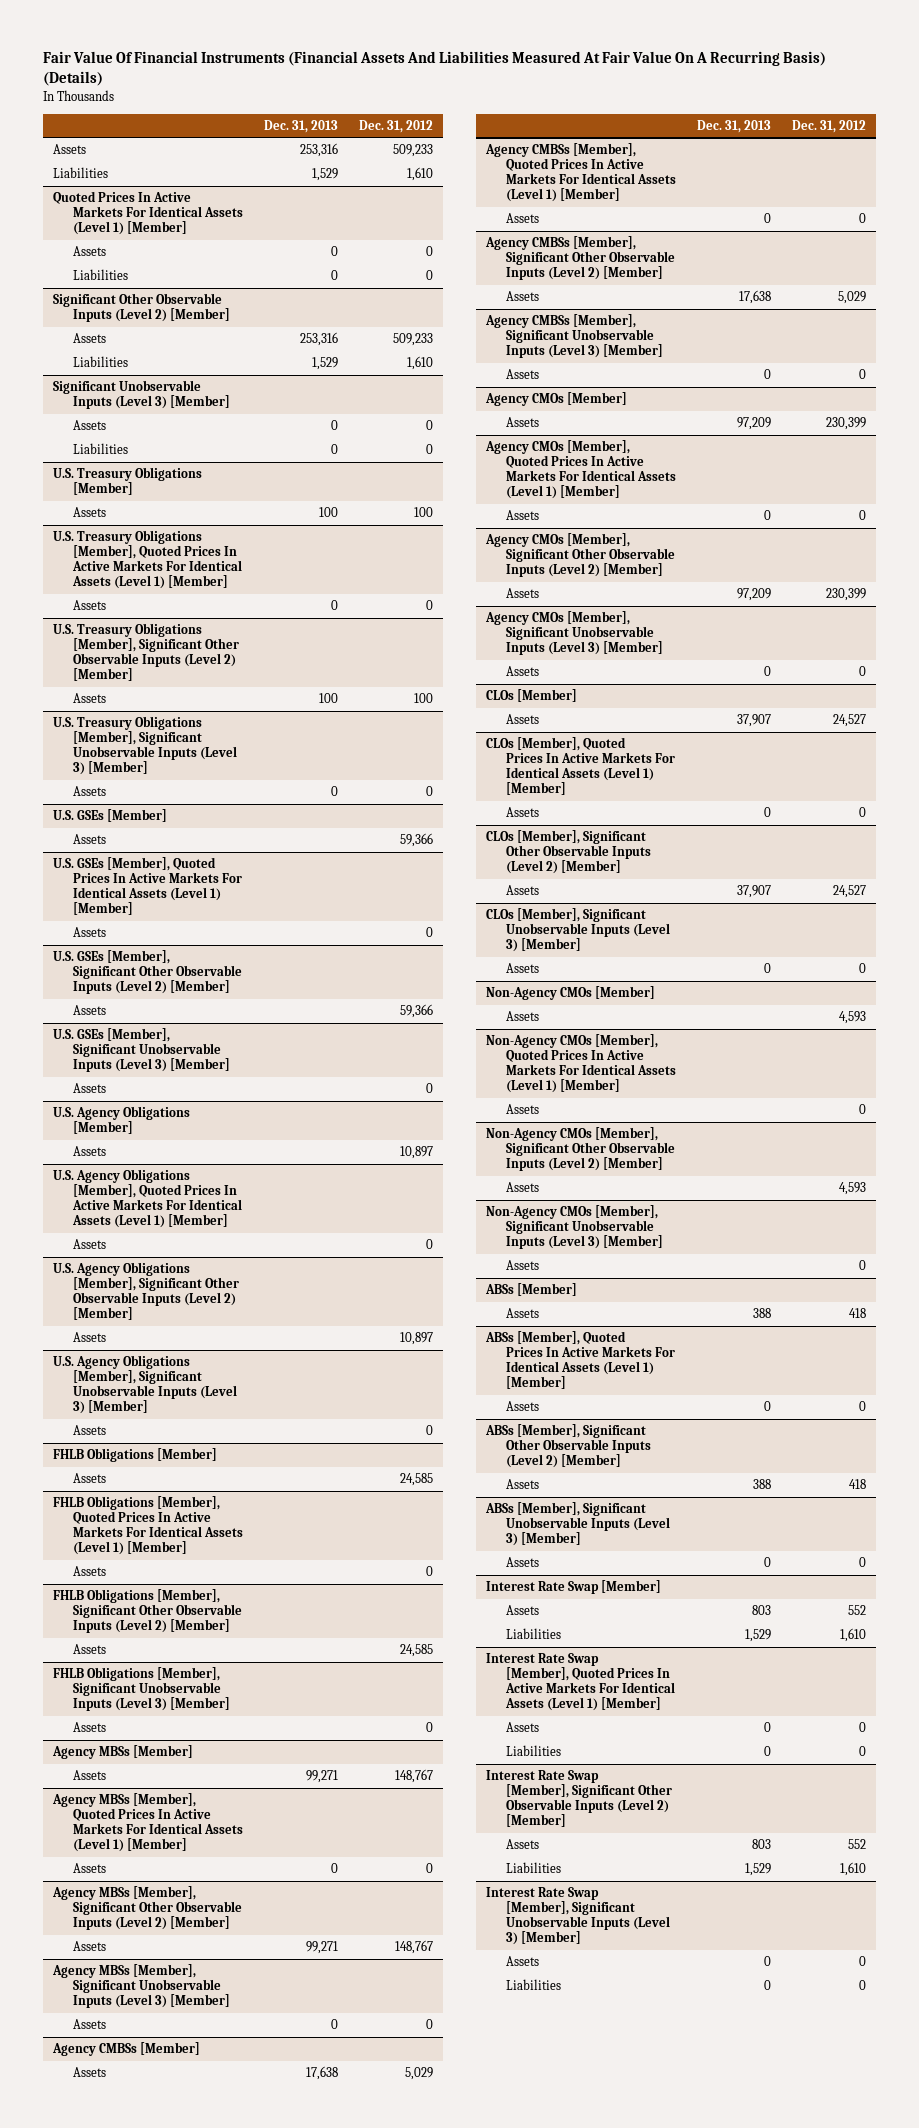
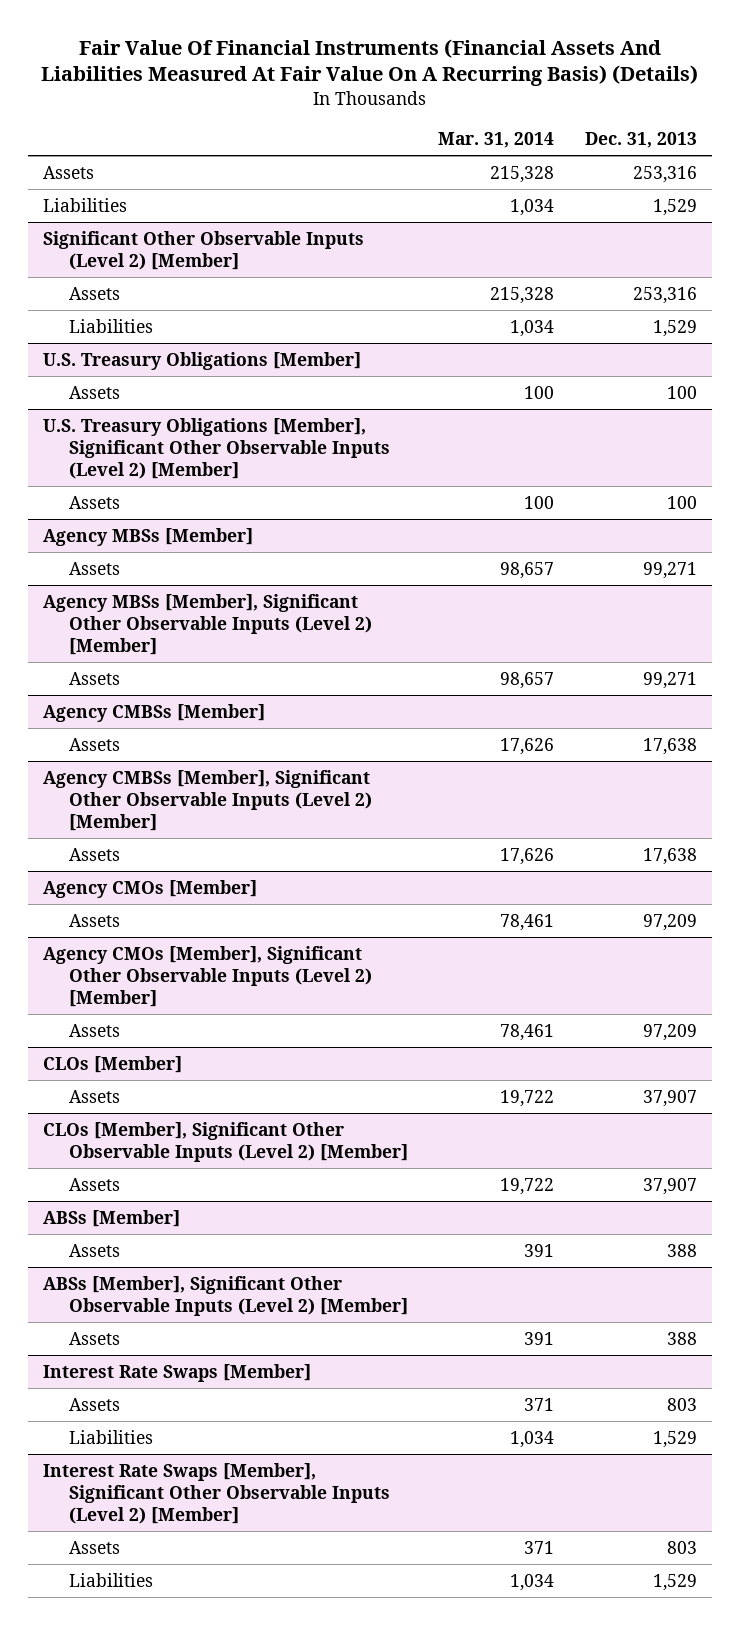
[358,119,433,133] Dec. 31, 2012 -> none
none -> [438,131,555,148] Mar. 31, 2014
[53,191,244,236] Quoted Prices In Active Markets For Identical Assets (Level 1) [Member] -> none
[73,246,107,257] Assets -> none
[73,269,129,281] Liabilities -> none
[53,380,231,410] Significant Unobservable Inputs (Level 3) [Member] -> none
[73,420,107,431] Assets -> none
[73,443,129,455] Liabilities -> none
[53,530,243,590] U.S. Treasury Obligations [Member], Quoted Prices In Active Markets For Identical Assets (Level 1) [Member] -> none
[73,600,107,611] Assets -> none
[53,716,238,776] U.S. Treasury Obligations [Member], Significant Unobservable Inputs (Level 3) [Member] -> none
[73,786,107,797] Assets -> none
[53,809,168,823] U.S. GSEs [Member] -> none
[73,834,107,845] Assets -> none
[53,857,243,916] U.S. GSEs [Member], Quoted Prices In Active Markets For Identical Assets (Level 1) [Member] -> none
[73,927,107,938] Assets -> none
[53,950,243,995] U.S. GSEs [Member], Significant Other Observable Inputs (Level 2) [Member] -> none
[73,1005,107,1016] Assets -> none
[53,1028,231,1073] U.S. GSEs [Member], Significant Unobservable Inputs (Level 3) [Member] -> none
[73,1083,107,1094] Assets -> none
[53,1106,191,1135] U.S. Agency Obligations [Member] -> none
[73,1146,107,1157] Assets -> none
[53,1169,243,1229] U.S. Agency Obligations [Member], Quoted Prices In Active Markets For Identical Assets (Level 1) [Member] -> none
[73,1239,107,1250] Assets -> none
[53,1262,240,1321] U.S. Agency Obligations [Member], Significant Other Observable Inputs (Level 2) [Member] -> none
[73,1332,107,1343] Assets -> none
[53,1355,238,1415] U.S. Agency Obligations [Member], Significant Unobservable Inputs (Level 3) [Member] -> none
[73,1425,107,1436] Assets -> none
[53,1448,218,1463] FHLB Obligations [Member] -> none
[73,1473,107,1484] Assets -> none
[53,1496,244,1556] FHLB Obligations [Member], Quoted Prices In Active Markets For Identical Assets (Level 1) [Member] -> none
[73,1566,107,1577] Assets -> none
[53,1589,243,1634] FHLB Obligations [Member], Significant Other Observable Inputs (Level 2) [Member] -> none
[73,1644,107,1655] Assets -> none
[53,1667,231,1712] FHLB Obligations [Member], Significant Unobservable Inputs (Level 3) [Member] -> none
[73,1722,107,1733] Assets -> none
[52,1793,244,1853] Agency MBSs [Member], Quoted Prices In Active Markets For Identical Assets (Level 1) [Member] -> none
[73,1863,107,1874] Assets -> none
[52,1964,231,2009] Agency MBSs [Member], Significant Unobservable Inputs (Level 3) [Member] -> none
[73,2019,107,2030] Assets -> none
[485,143,677,203] Agency CMBSs [Member], Quoted Prices In Active Markets For Identical Assets (Level 1) [Member] -> none
[506,213,540,224] Assets -> none
[485,314,664,359] Agency CMBSs [Member], Significant Unobservable Inputs (Level 3) [Member] -> none
[506,369,540,380] Assets -> none
[485,440,677,500] Agency CMOs [Member], Quoted Prices In Active Markets For Identical Assets (Level 1) [Member] -> none
[506,510,540,521] Assets -> none
[485,611,664,656] Agency CMOs [Member], Significant Unobservable Inputs (Level 3) [Member] -> none
[506,666,540,677] Assets -> none
[486,737,676,796] CLOs [Member], Quoted Prices In Active Markets For Identical Assets (Level 1) [Member] -> none
[506,807,540,818] Assets -> none
[486,908,671,953] CLOs [Member], Significant Unobservable Inputs (Level 3) [Member] -> none
[506,963,540,974] Assets -> none
[486,986,656,1001] Non-Agency CMOs [Member] -> none
[506,1011,540,1022] Assets -> none
[486,1034,677,1094] Non-Agency CMOs [Member], Quoted Prices In Active Markets For Identical Assets (Level 1) [Member] -> none
[506,1104,540,1115] Assets -> none
[486,1127,676,1172] Non-Agency CMOs [Member], Significant Other Observable Inputs (Level 2) [Member] -> none
[506,1182,540,1193] Assets -> none
[486,1205,664,1250] Non-Agency CMOs [Member], Significant Unobservable Inputs (Level 3) [Member] -> none
[506,1260,540,1271] Assets -> none
[485,1331,676,1390] ABSs [Member], Quoted Prices In Active Markets For Identical Assets (Level 1) [Member] -> none
[506,1401,540,1412] Assets -> none
[485,1502,671,1547] ABSs [Member], Significant Unobservable Inputs (Level 3) [Member] -> none
[506,1557,540,1568] Assets -> none
[486,1580,662,1595] Interest Rate Swap [Member] -> [43,1363,312,1382] Interest Rate Swaps [Member]
[486,1653,676,1712] Interest Rate Swap [Member], Quoted Prices In Active Markets For Identical Assets (Level 1) [Member] -> none
[506,1722,540,1733] Assets -> none
[506,1745,562,1757] Liabilities -> none
[486,1770,673,1828] Interest Rate Swap [Member], Significant Other Observable Inputs (Level 2) [Member] -> [43,1462,390,1524] Interest Rate Swaps [Member], Significant Other Observable Inputs (Level 2) [Member]
[486,1887,671,1946] Interest Rate Swap [Member], Significant Unobservable Inputs (Level 3) [Member] -> none
[506,1956,540,1967] Assets -> none
[506,1979,562,1991] Liabilities -> none

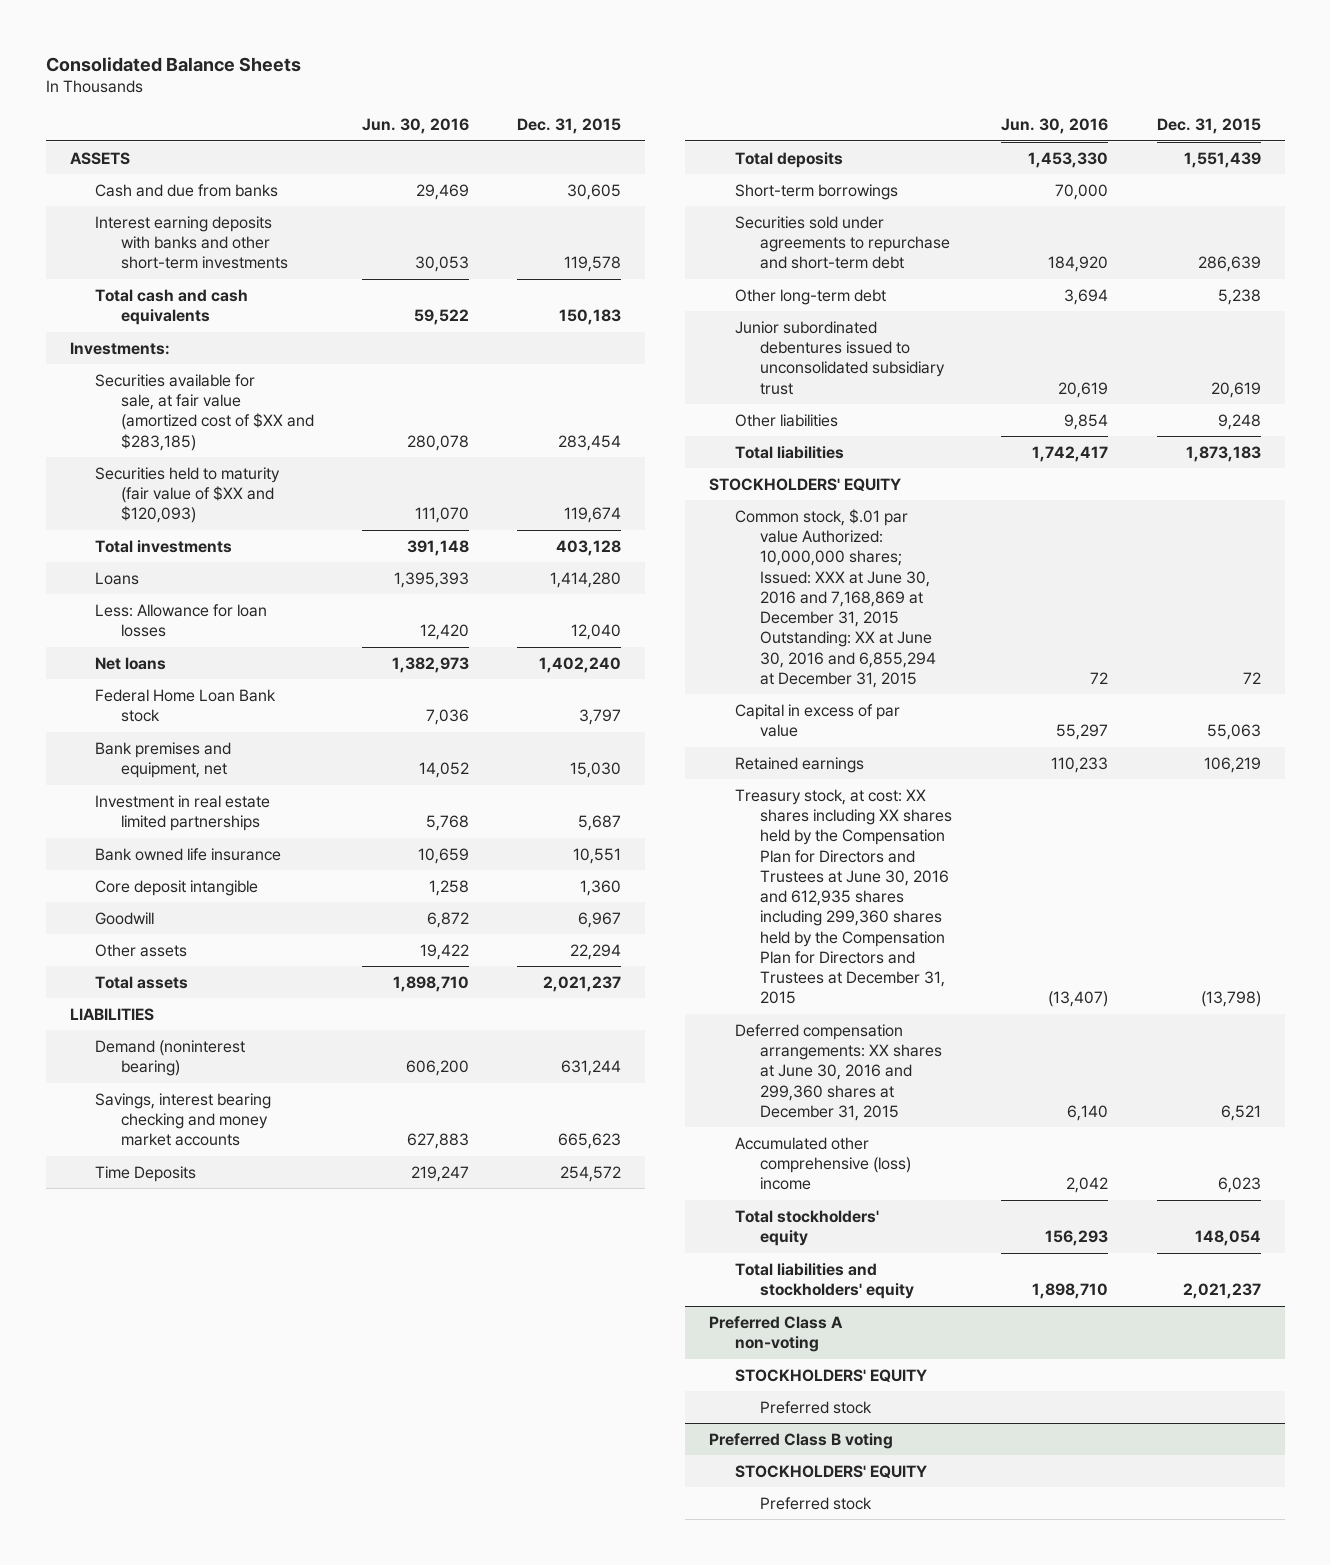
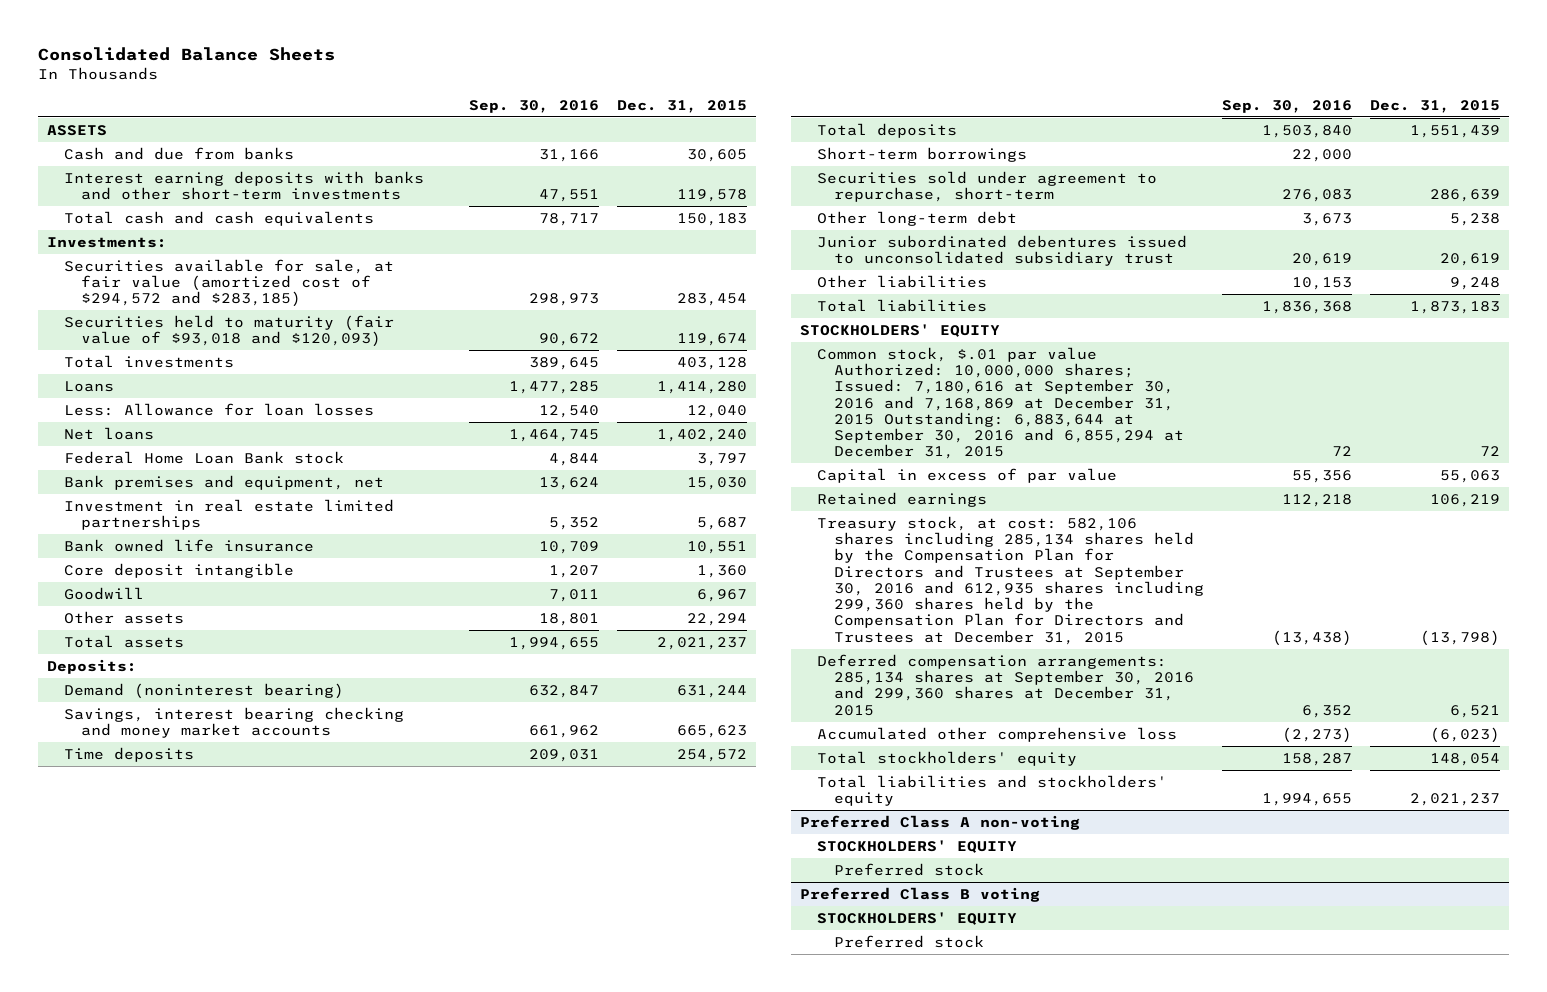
[361,118,469,135] Jun. 30, 2016 -> none
none -> [468,99,599,113] Sep. 30, 2016
[95,373,314,451] Securities available for sale, at fair value (amortized cost of $XX and $283,185) -> [63,258,394,308] Securities available for sale, at fair value (amortized cost of $294,572 and $283,185)
[95,466,281,524] Securities held to maturity (fair value of $XX and $120,093) -> [63,314,394,348] Securities held to maturity (fair value of $93,018 and $120,093)
[69,1007,154,1021] LIABILITIES -> none
none -> [47,658,138,674] Deposits:
[95,1165,197,1182] Time Deposits -> [63,746,194,762] Time deposits
[734,215,951,270] Securities sold under agreements to repurchase and short-term debt -> [816,170,1157,203] Securities sold under agreement to repurchase, short-term
[734,508,937,688] Common stock, $.01 par value Authorized: 10,000,000 shares; Issued: XXX at June 30, 2016 and 7,168,869 at December 31, 2015 Outstanding: XX at June 30, 2016 and 6,855,294 at December 31, 2015 -> [816,346,1184,460] Common stock, $.01 par value Authorized: 10,000,000 shares; Issued: 7,180,616 at September 30, 2016 and 7,168,869 at December 31, 2015 Outstanding: 6,883,644 at September 30, 2016 and 6,855,294 at December 31, 2015
[734,788,953,1005] Treasury stock, at cost: XX shares including XX shares held by the Compensation Plan for Directors and Trustees at June 30, 2016 and 612,935 shares including 299,360 shares held by the Compensation Plan for Directors and Trustees at December 31, 2015 -> [816,515,1204,645] Treasury stock, at cost: 582,106 shares including 285,134 shares held by the Compensation Plan for Directors and Trustees at September 30, 2016 and 612,935 shares including 299,360 shares held by the Compensation Plan for Directors and Trustees at December 31, 2015
[734,1023,943,1121] Deferred compensation arrangements: XX shares at June 30, 2016 and 299,360 shares at December 31, 2015 -> [816,653,1194,716] Deferred compensation arrangements: 285,134 shares at September 30, 2016 and 299,360 shares at December 31, 2015
[734,1136,912,1191] Accumulated other comprehensive (loss) income -> [816,726,1177,742] Accumulated other comprehensive loss
[1217,1177,1261,1194] 6,023 -> [1429,726,1500,743] (6,023)

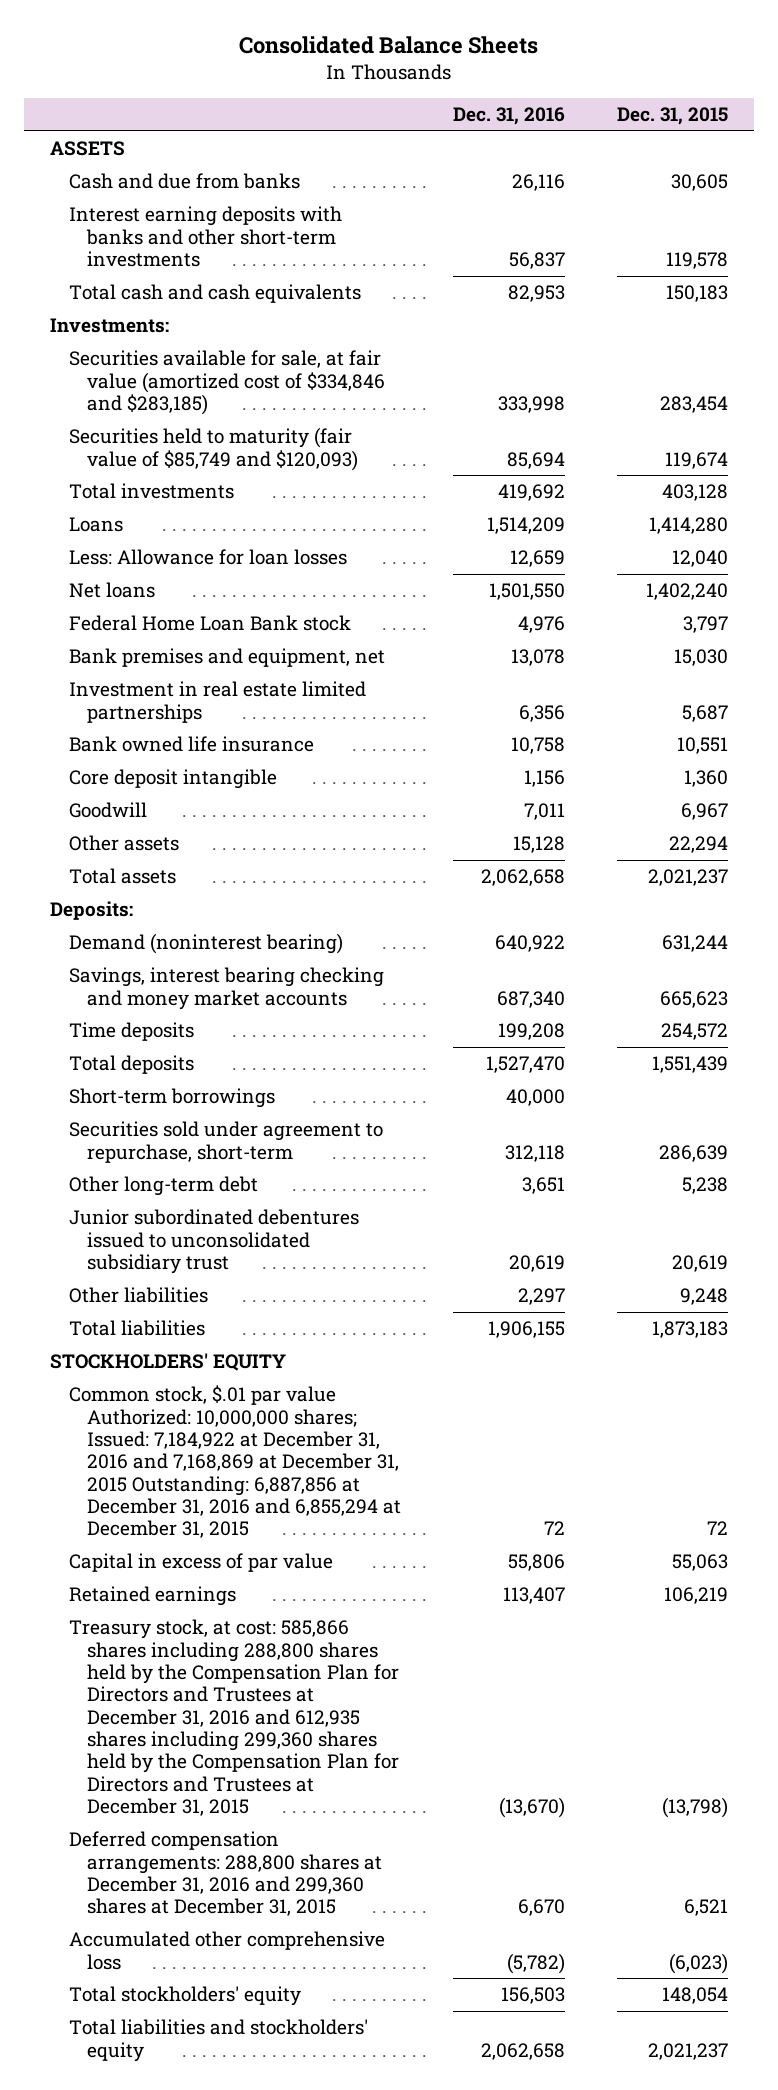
[468,99,599,113] Sep. 30, 2016 -> none
none -> [453,107,566,126] Dec. 31, 2016
[63,258,394,308] Securities available for sale, at fair value (amortized cost of $294,572 and $283,185) -> [68,350,386,416] Securities available for sale, at fair value (amortized cost of $334,846 and $283,185)
[63,314,394,348] Securities held to maturity (fair value of $93,018 and $120,093) -> [68,427,359,471] Securities held to maturity (fair value of $85,749 and $120,093)
[816,346,1184,460] Common stock, $.01 par value Authorized: 10,000,000 shares; Issued: 7,180,616 at September 30, 2016 and 7,168,869 at December 31, 2015 Outstanding: 6,883,644 at September 30, 2016 and 6,855,294 at December 31, 2015 -> [68,1385,402,1539] Common stock, $.01 par value Authorized: 10,000,000 shares; Issued: 7,184,922 at December 31, 2016 and 7,168,869 at December 31, 2015 Outstanding: 6,887,856 at December 31, 2016 and 6,855,294 at December 31, 2015
[816,515,1204,645] Treasury stock, at cost: 582,106 shares including 285,134 shares held by the Compensation Plan for Directors and Trustees at September 30, 2016 and 612,935 shares including 299,360 shares held by the Compensation Plan for Directors and Trustees at December 31, 2015 -> [68,1619,400,1817] Treasury stock, at cost: 585,866 shares including 288,800 shares held by the Compensation Plan for Directors and Trustees at December 31, 2016 and 612,935 shares including 299,360 shares held by the Compensation Plan for Directors and Trustees at December 31, 2015
[816,653,1194,716] Deferred compensation arrangements: 285,134 shares at September 30, 2016 and 299,360 shares at December 31, 2015 -> [68,1831,383,1917] Deferred compensation arrangements: 288,800 shares at December 31, 2016 and 299,360 shares at December 31, 2015
[800,814,1081,830] Preferred Class A non-voting -> none
[816,839,1017,853] STOCKHOLDERS' EQUITY -> none
[833,862,984,876] Preferred stock -> none
[800,886,1041,902] Preferred Class B voting -> none
[816,911,1017,925] STOCKHOLDERS' EQUITY -> none
[833,934,984,948] Preferred stock -> none

